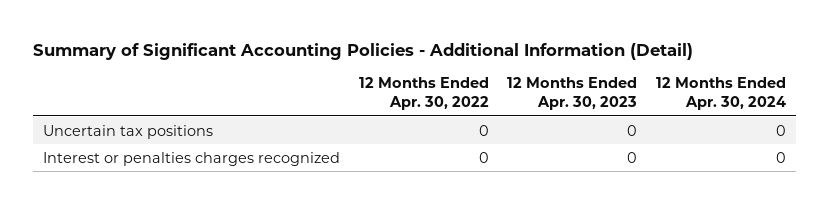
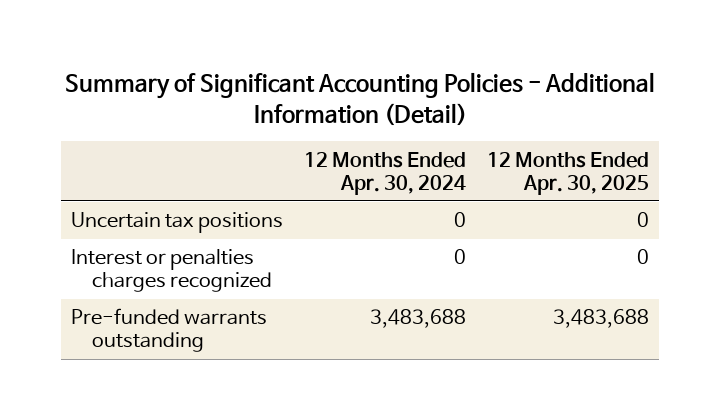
[358,77,489,110] 12 Months Ended Apr. 30, 2022 -> none
[507,77,638,110] 12 Months Ended Apr. 30, 2023 -> none
none -> [486,151,649,195] 12 Months Ended Apr. 30, 2025
none -> [71,308,268,353] Pre-funded warrants outstanding

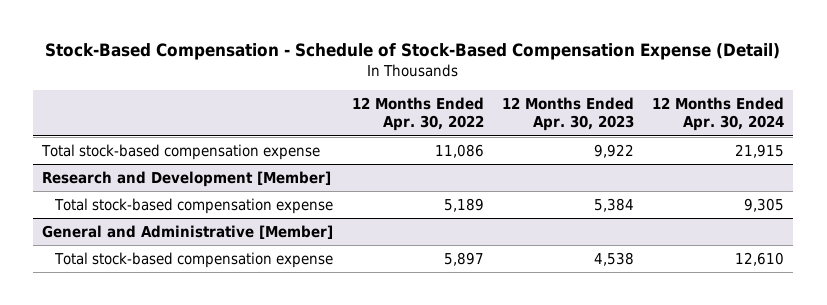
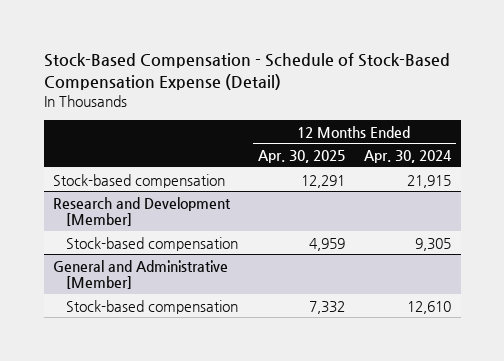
[351,97,484,132] 12 Months Ended Apr. 30, 2022 -> none
[501,97,634,132] 12 Months Ended Apr. 30, 2023 -> none
none -> [257,149,345,163] Apr. 30, 2025
[41,144,321,161] Total stock-based compensation expense -> [53,173,226,188] Stock-based compensation
[53,198,333,215] Total stock-based compensation expense -> [66,236,239,251] Stock-based compensation
[53,252,333,269] Total stock-based compensation expense -> [66,299,239,314] Stock-based compensation

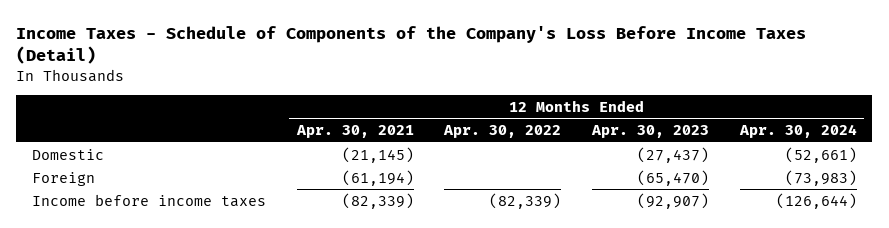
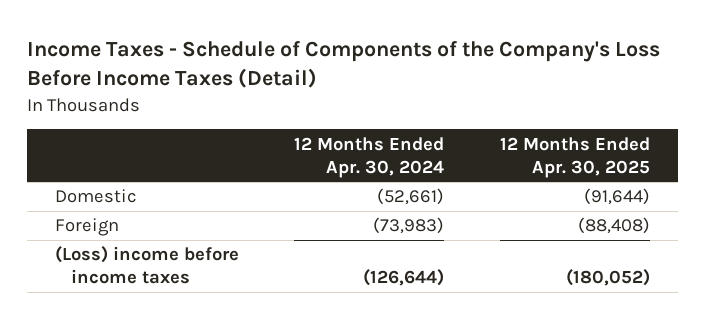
[295,125,414,139] Apr. 30, 2021 -> none
[443,125,562,139] Apr. 30, 2022 -> none
[590,125,709,139] Apr. 30, 2023 -> none
none -> [499,136,650,178] 12 Months Ended Apr. 30, 2025
[31,193,266,207] Income before income taxes -> [54,246,239,285] (Loss) income before income taxes

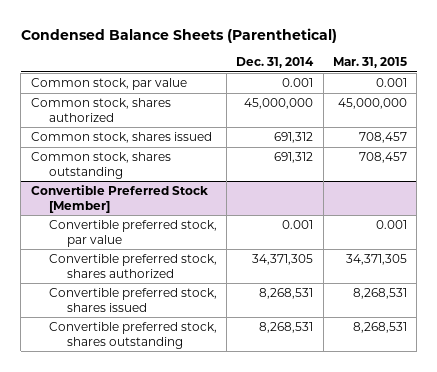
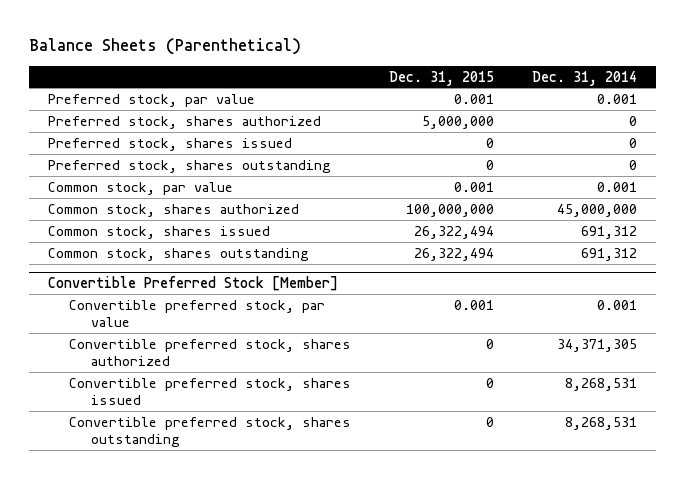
[20,27,337,43] Condensed Balance Sheets (Parenthetical) -> [29,38,302,56] Balance Sheets (Parenthetical)
[332,56,407,68] Mar. 31, 2015 -> none
none -> [389,70,495,86] Dec. 31, 2015
none -> [48,93,256,107] Preferred stock, par value
none -> [48,115,322,129] Preferred stock, shares authorized
none -> [48,137,293,151] Preferred stock, shares issued
none -> [48,159,332,173] Preferred stock, shares outstanding

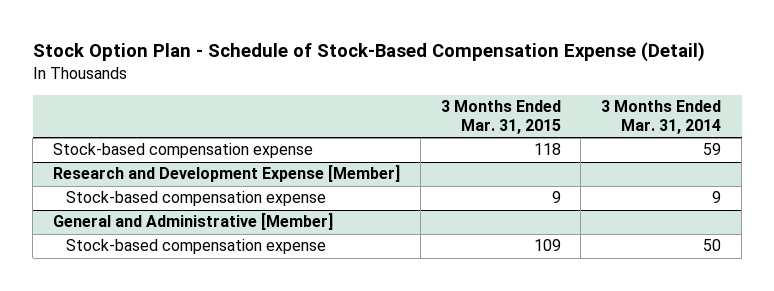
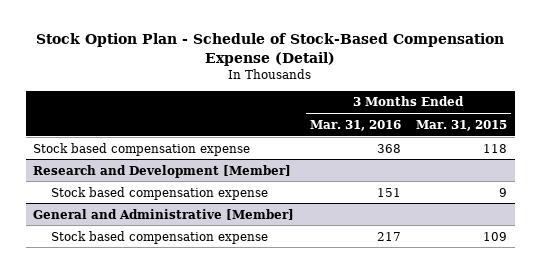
[601,100,722,135] 3 Months Ended Mar. 31, 2014 -> none
none -> [309,119,401,131] Mar. 31, 2016
[52,143,313,159] Stock-based compensation expense -> [33,142,251,156] Stock based compensation expense
[52,165,400,183] Research and Development Expense [Member] -> [33,164,292,178] Research and Development [Member]
[65,191,326,207] Stock-based compensation expense -> [51,186,269,200] Stock based compensation expense
[65,239,326,255] Stock-based compensation expense -> [51,230,269,244] Stock based compensation expense

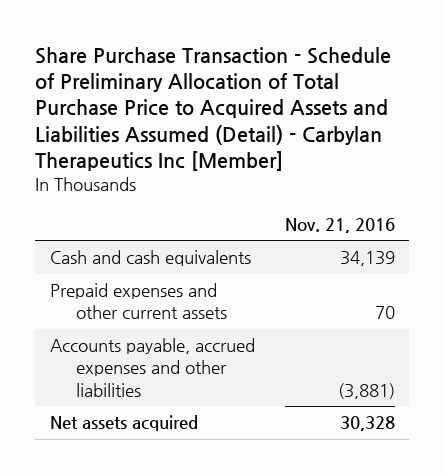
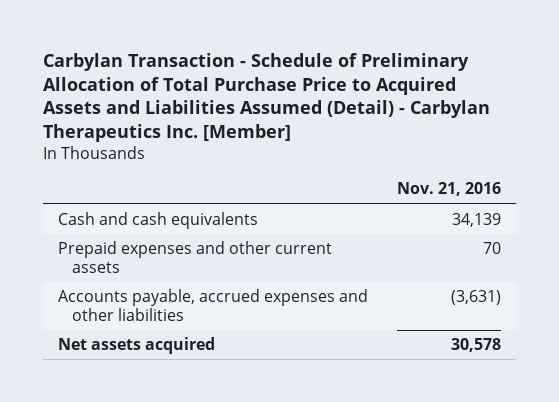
[35,46,392,172] Share Purchase Transaction - Schedule of Preliminary Allocation of Total Purchase Price to Acquired Assets and Liabilities Assumed (Detail) - Carbylan Therapeutics Inc [Member] -> [42,52,490,143] Carbylan Transaction - Schedule of Preliminary Allocation of Total Purchase Price to Acquired Assets and Liabilities Assumed (Detail) - Carbylan Therapeutics Inc. [Member]
[337,382,395,399] (3,881) -> [451,290,502,306] (3,631)
[339,416,395,432] 30,328 -> [451,338,502,353] 30,578

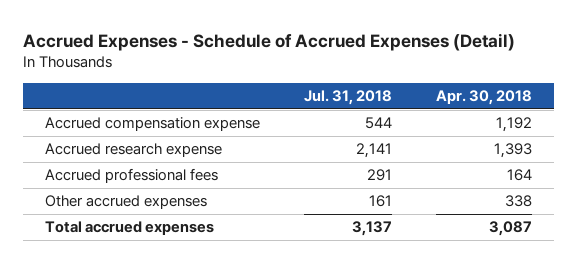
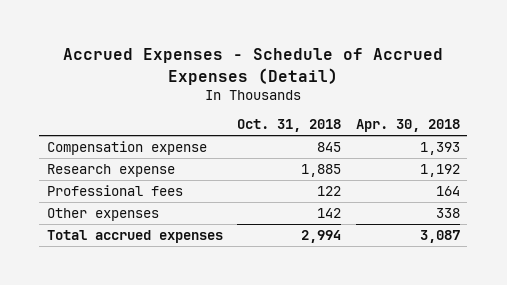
[303,89,392,105] Jul. 31, 2018 -> none
none -> [237,119,342,133] Oct. 31, 2018
[45,117,261,132] Accrued compensation expense -> [46,140,207,155] Compensation expense
[495,117,532,133] 1,192 -> [420,141,461,155] 1,393
[45,143,223,158] Accrued research expense -> [46,163,175,177] Research expense
[493,143,532,159] 1,393 -> [420,163,461,177] 1,192
[45,168,219,184] Accrued professional fees -> [46,184,183,196] Professional fees
[45,195,208,210] Other accrued expenses -> [46,207,159,221] Other expenses

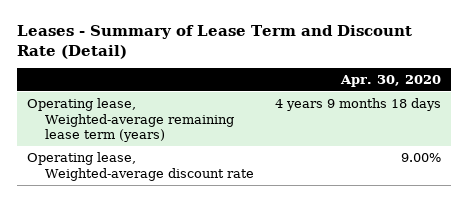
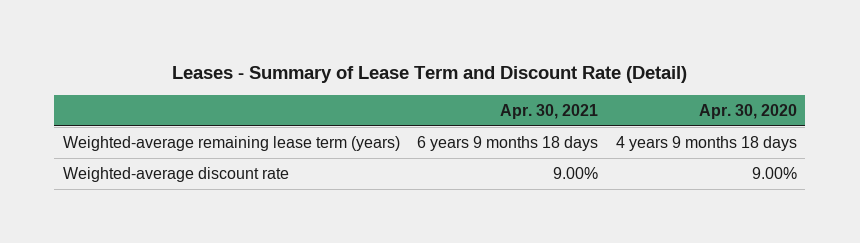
none -> [500,104,599,120] Apr. 30, 2021
[27,97,235,143] Operating lease, Weighted-average remaining lease term (years) -> [63,135,401,151] Weighted-average remaining lease term (years)
[27,151,255,181] Operating lease, Weighted-average discount rate -> [63,166,290,182] Weighted-average discount rate

